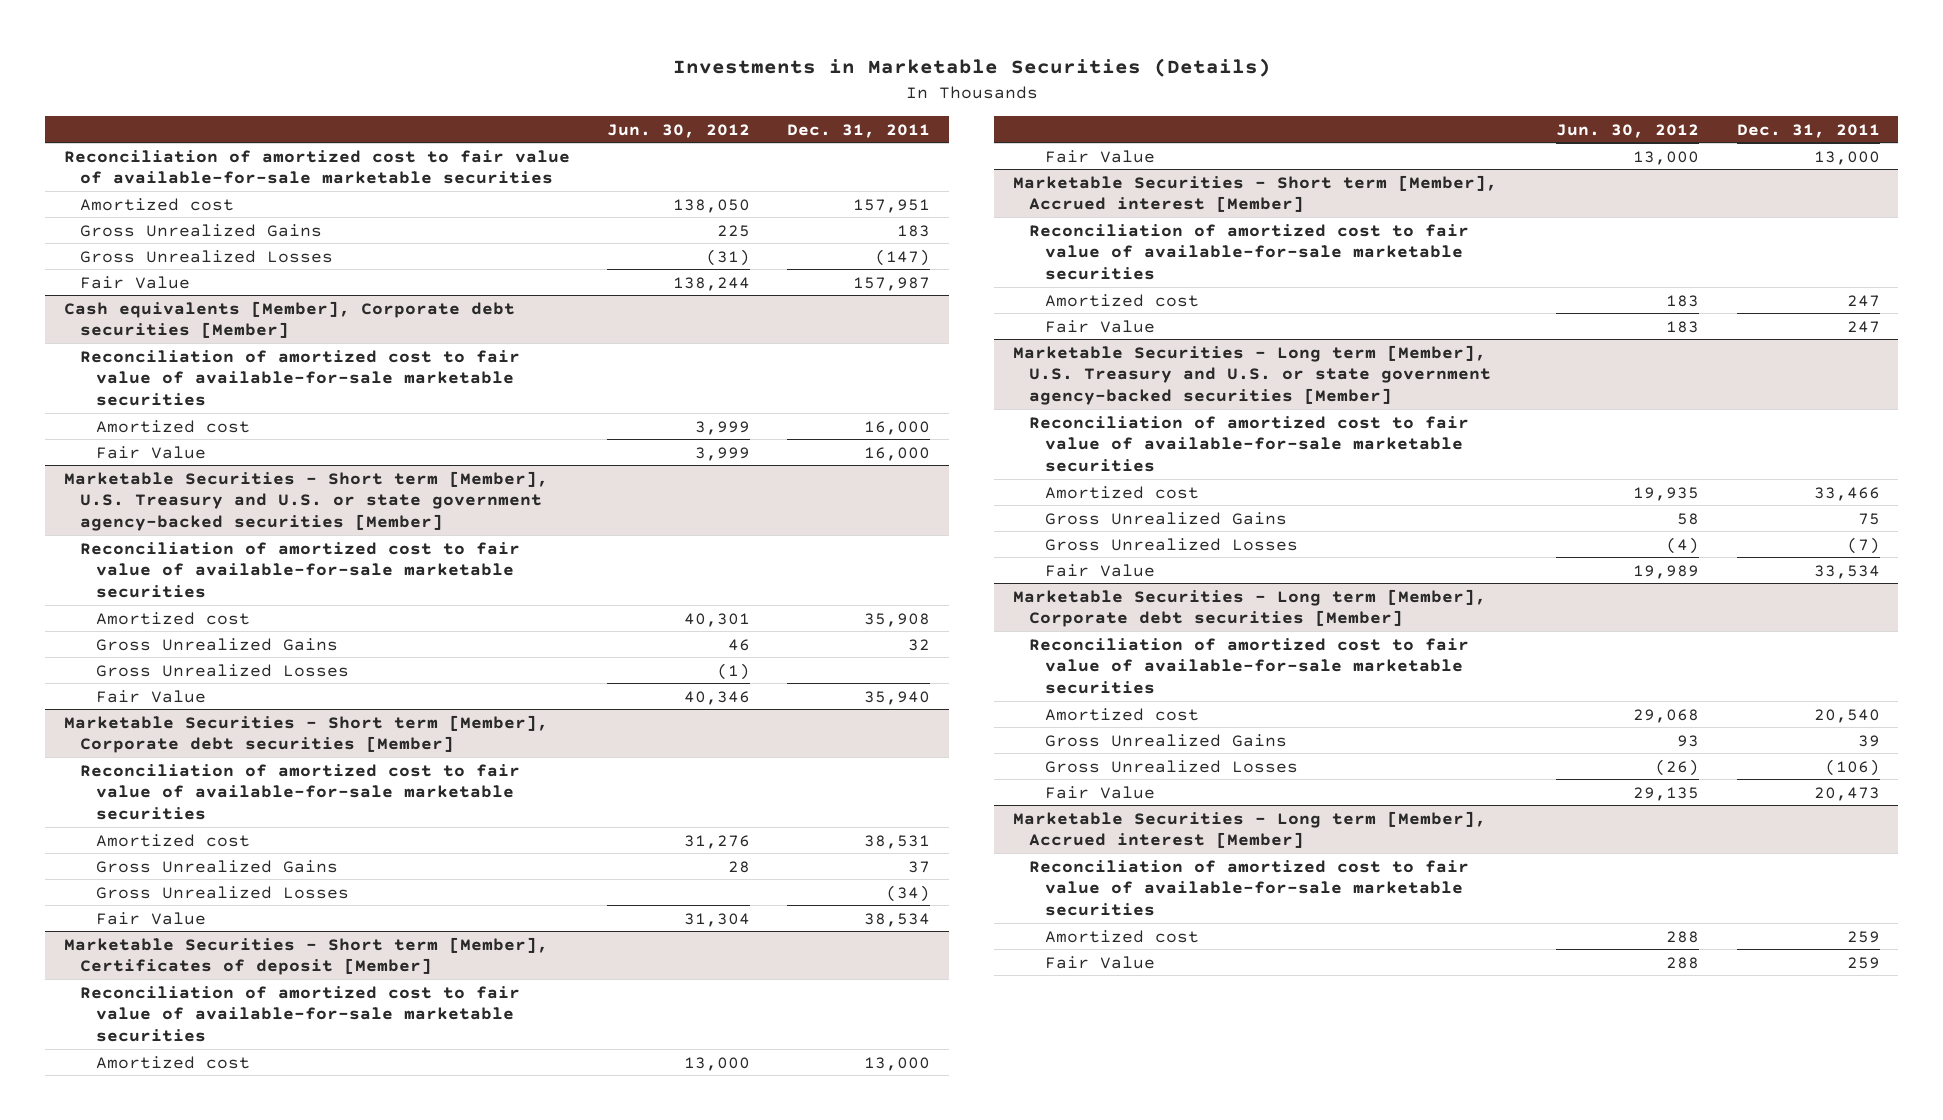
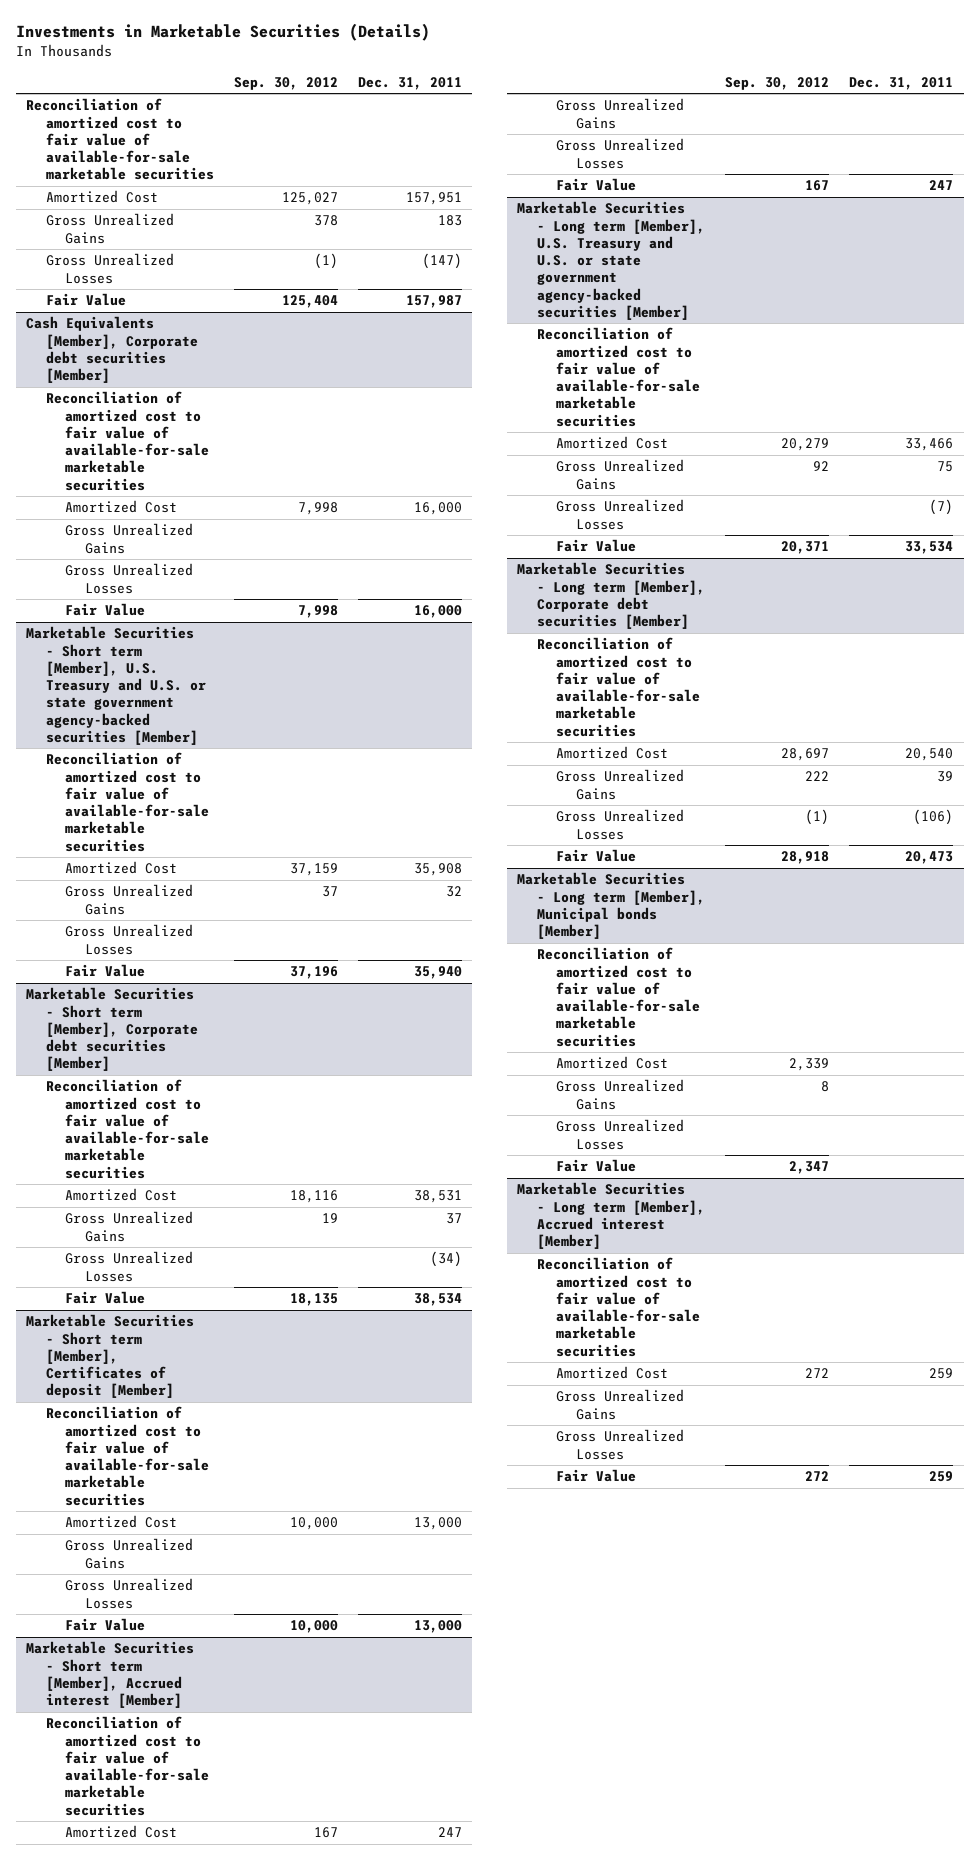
[606,123,750,138] Jun. 30, 2012 -> none
none -> [233,76,338,90] Sep. 30, 2012
[79,197,234,211] Amortized cost -> [45,190,158,204] Amortized Cost
[63,300,515,339] Cash equivalents [Member], Corporate debt securities [Member] -> [25,316,198,384] Cash Equivalents [Member], Corporate debt securities [Member]
[95,419,250,433] Amortized cost -> [65,500,178,514] Amortized Cost
none -> [65,523,194,554] Gross Unrealized Gains
none -> [65,563,194,594] Gross Unrealized Losses
[95,611,250,625] Amortized cost -> [65,861,178,875] Amortized Cost
[95,833,250,847] Amortized cost -> [65,1188,178,1202] Amortized Cost
[95,1055,250,1069] Amortized cost -> [65,1515,178,1529] Amortized Cost
none -> [65,1538,194,1569] Gross Unrealized Gains
none -> [65,1578,194,1609] Gross Unrealized Losses
[1045,293,1200,307] Amortized cost -> [65,1825,178,1839] Amortized Cost
none -> [556,98,685,129] Gross Unrealized Gains
none -> [556,138,685,169] Gross Unrealized Losses
[1045,485,1200,499] Amortized cost -> [556,436,669,450] Amortized Cost
[1045,707,1200,721] Amortized cost -> [556,746,669,760] Amortized Cost
none -> [517,872,705,940] Marketable Securities - Long term [Member], Municipal bonds [Member]
none -> [536,947,701,1047] Reconciliation of amortized cost to fair value of available-for-sale marketable securities
none -> [556,1056,669,1070] Amortized Cost
none -> [556,1079,685,1110] Gross Unrealized Gains
none -> [556,1119,685,1150] Gross Unrealized Losses
none -> [556,1159,637,1173] Fair Value
[1045,929,1200,943] Amortized cost -> [556,1366,669,1380] Amortized Cost
none -> [556,1389,685,1420] Gross Unrealized Gains
none -> [556,1429,685,1460] Gross Unrealized Losses

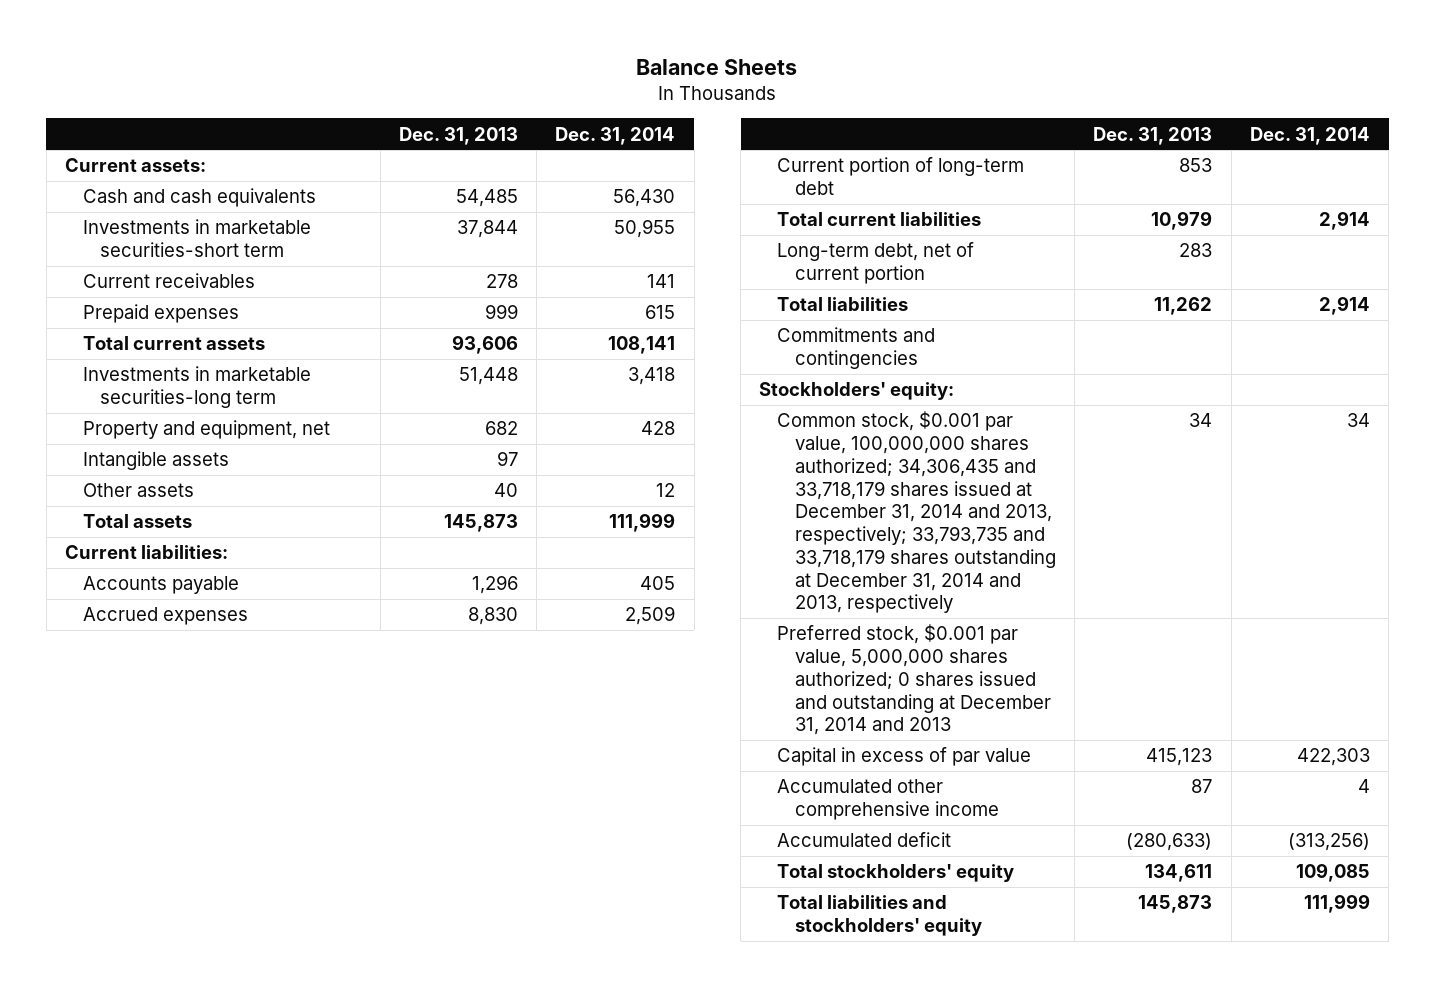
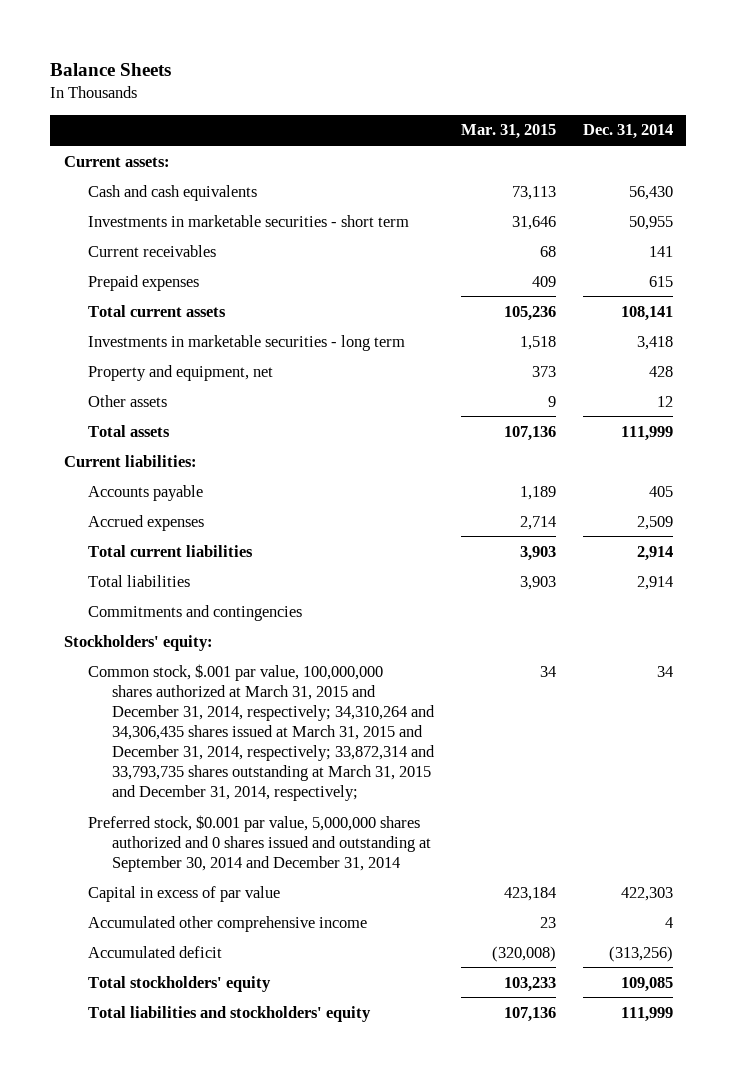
[398,126,518,145] Dec. 31, 2013 -> none
none -> [460,124,556,140] Mar. 31, 2015
[82,219,311,257] Investments in marketable securities-short term -> [87,214,409,227] Investments in marketable securities - short term
[82,366,311,408] Investments in marketable securities-long term -> [87,334,405,351] Investments in marketable securities - long term
[82,451,229,471] Intangible assets -> none
[776,157,1024,195] Current portion of long-term debt -> none
[776,242,974,284] Long-term debt, net of current portion -> none
[776,411,1056,614] Common stock, $0.001 par value, 100,000,000 shares authorized; 34,306,435 and 33,718,179 shares issued at December 31, 2014 and 2013, respectively; 33,793,735 and 33,718,179 shares outstanding at December 31, 2014 and 2013, respectively -> [87,663,435,801] Common stock, $.001 par value, 100,000,000 shares authorized at March 31, 2015 and December 31, 2014, respectively; 34,310,264 and 34,306,435 shares issued at March 31, 2015 and December 31, 2014, respectively; 33,872,314 and 33,793,735 shares outstanding at March 31, 2015 and December 31, 2014, respectively;
[776,624,1051,736] Preferred stock, $0.001 par value, 5,000,000 shares authorized; 0 shares issued and outstanding at December 31, 2014 and 2013 -> [87,814,431,872] Preferred stock, $0.001 par value, 5,000,000 shares authorized and 0 shares issued and outstanding at September 30, 2014 and December 31, 2014

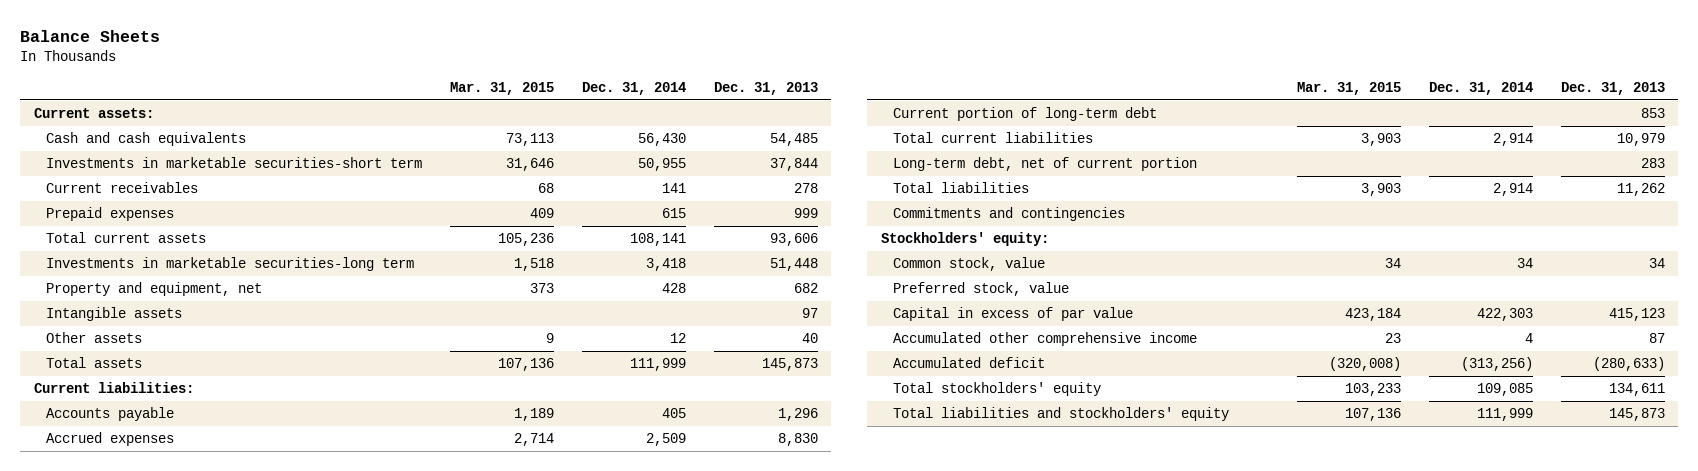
none -> [713,81,818,95] Dec. 31, 2013
[87,214,409,227] Investments in marketable securities - short term -> [46,157,423,169] Investments in marketable securities-short term
[87,334,405,351] Investments in marketable securities - long term -> [46,257,415,272] Investments in marketable securities-long term
none -> [46,307,183,322] Intangible assets
none -> [893,107,1158,122] Current portion of long-term debt
none -> [893,157,1198,172] Long-term debt, net of current portion
[87,663,435,801] Common stock, $.001 par value, 100,000,000 shares authorized at March 31, 2015 and December 31, 2014, respectively; 34,310,264 and 34,306,435 shares issued at March 31, 2015 and December 31, 2014, respectively; 33,872,314 and 33,793,735 shares outstanding at March 31, 2015 and December 31, 2014, respectively; -> [893,257,1046,272] Common stock, value
[87,814,431,872] Preferred stock, $0.001 par value, 5,000,000 shares authorized and 0 shares issued and outstanding at September 30, 2014 and December 31, 2014 -> [893,282,1070,297] Preferred stock, value

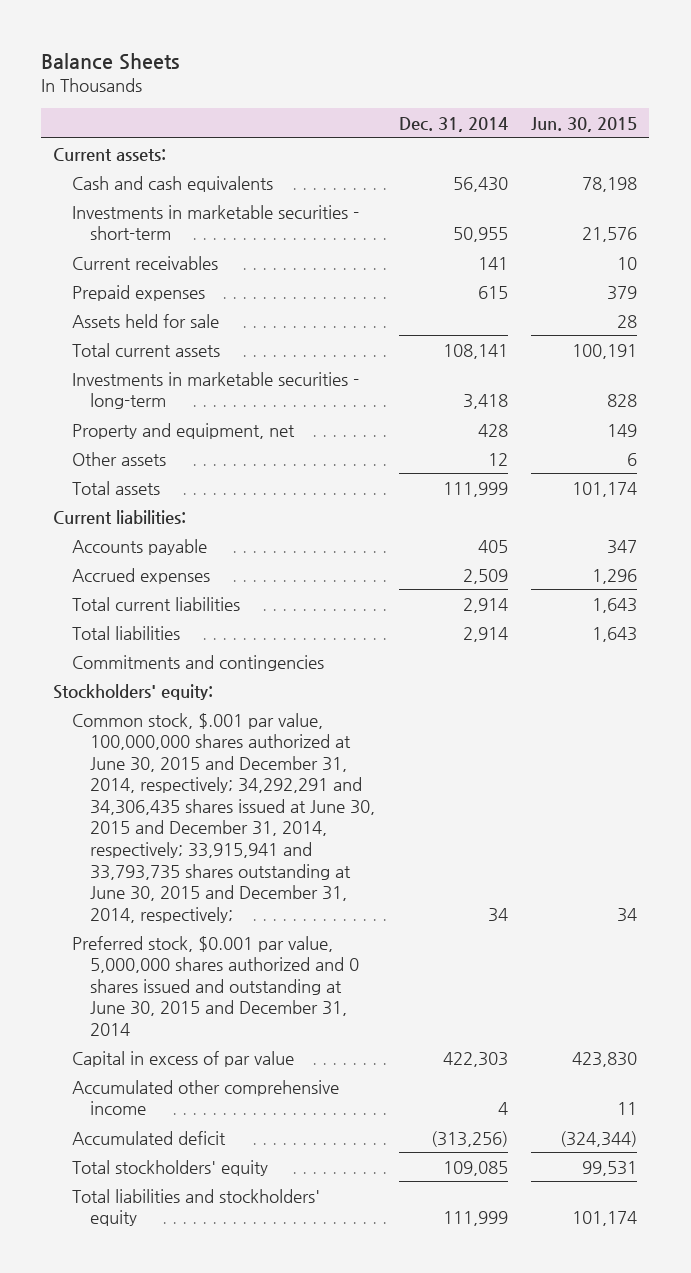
[449,81,554,95] Mar. 31, 2015 -> none
[713,81,818,95] Dec. 31, 2013 -> none
none -> [531,116,638,132] Jun. 30, 2015
[46,157,423,169] Investments in marketable securities-short term -> [71,204,359,241] Investments in marketable securities - short-term
none -> [71,313,219,328] Assets held for sale
[46,257,415,272] Investments in marketable securities-long term -> [71,371,359,410] Investments in marketable securities - long-term
[46,307,183,322] Intangible assets -> none
[893,107,1158,122] Current portion of long-term debt -> none
[893,157,1198,172] Long-term debt, net of current portion -> none
[893,257,1046,272] Common stock, value -> [71,712,376,923] Common stock, $.001 par value, 100,000,000 shares authorized at June 30, 2015 and December 31, 2014, respectively; 34,292,291 and 34,306,435 shares issued at June 30, 2015 and December 31, 2014, respectively; 33,915,941 and 33,793,735 shares outstanding at June 30, 2015 and December 31, 2014, respectively;
[893,282,1070,297] Preferred stock, value -> [71,935,360,1036] Preferred stock, $0.001 par value, 5,000,000 shares authorized and 0 shares issued and outstanding at June 30, 2015 and December 31, 2014

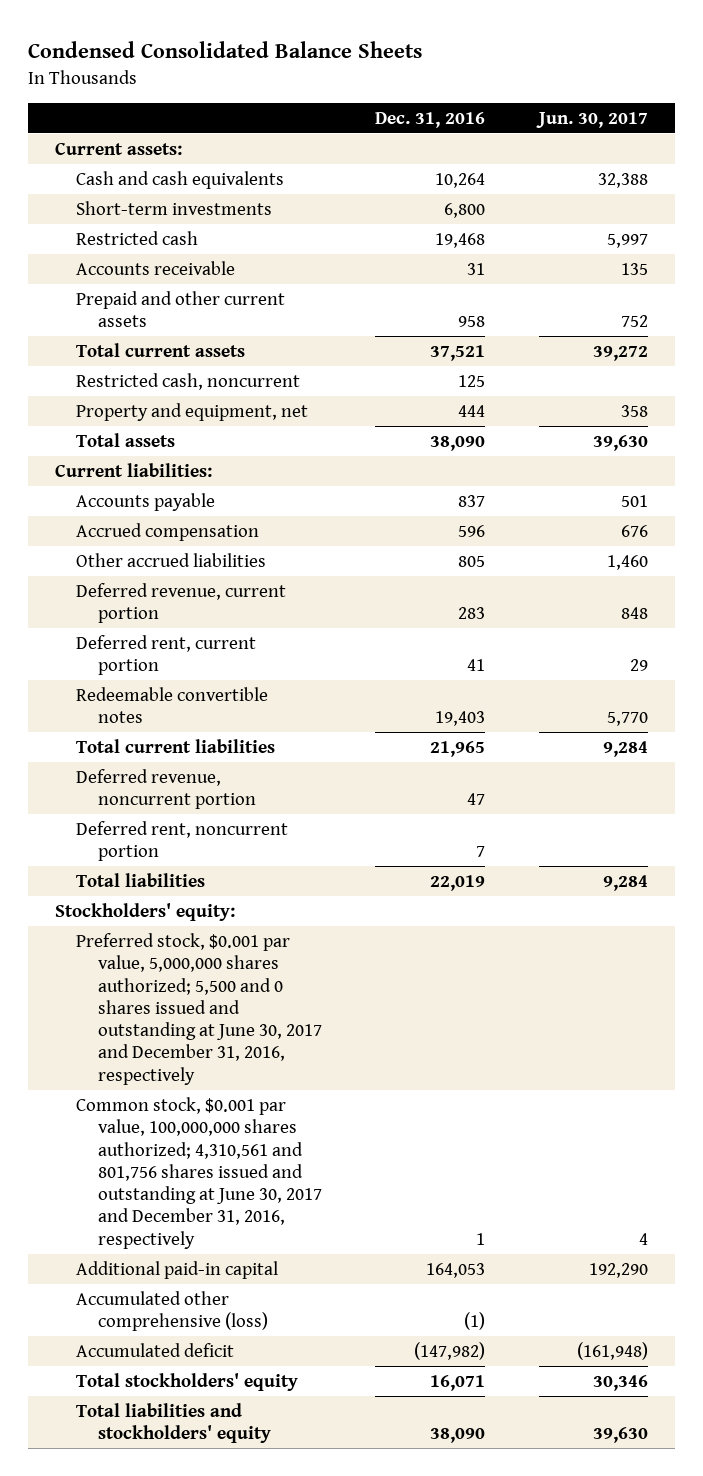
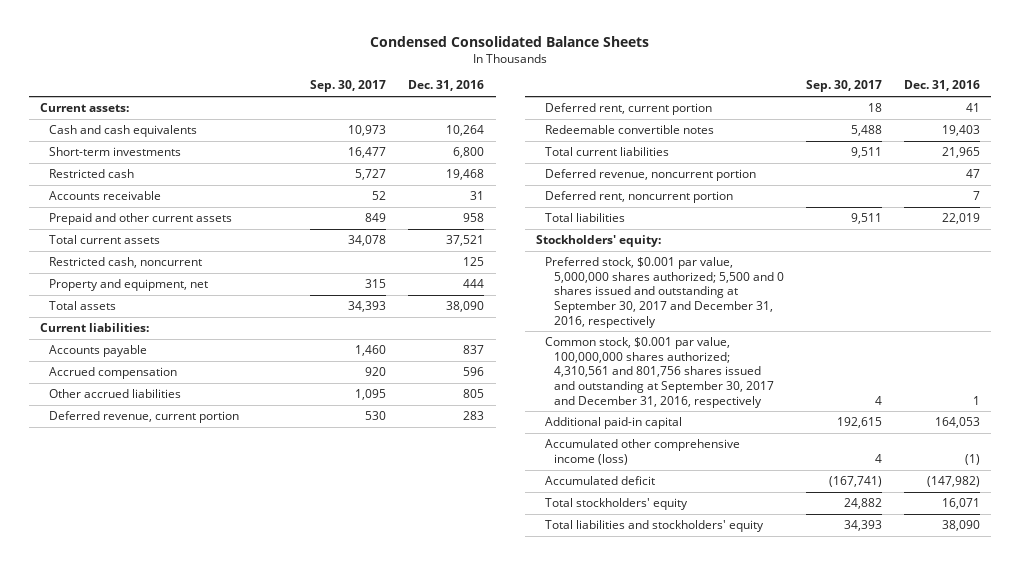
[536,111,649,128] Jun. 30, 2017 -> none
none -> [310,80,387,93] Sep. 30, 2017
[76,933,322,1085] Preferred stock, $0.001 par value, 5,000,000 shares authorized; 5,500 and 0 shares issued and outstanding at June 30, 2017 and December 31, 2016, respectively -> [544,257,784,328] Preferred stock, $0.001 par value, 5,000,000 shares authorized; 5,500 and 0 shares issued and outstanding at September 30, 2017 and December 31, 2016, respectively
[76,1097,322,1249] Common stock, $0.001 par value, 100,000,000 shares authorized; 4,310,561 and 801,756 shares issued and outstanding at June 30, 2017 and December 31, 2016, respectively -> [544,337,774,408] Common stock, $0.001 par value, 100,000,000 shares authorized; 4,310,561 and 801,756 shares issued and outstanding at September 30, 2017 and December 31, 2016, respectively
[76,1291,268,1332] Accumulated other comprehensive (loss) -> [544,439,740,465] Accumulated other comprehensive income (loss)

